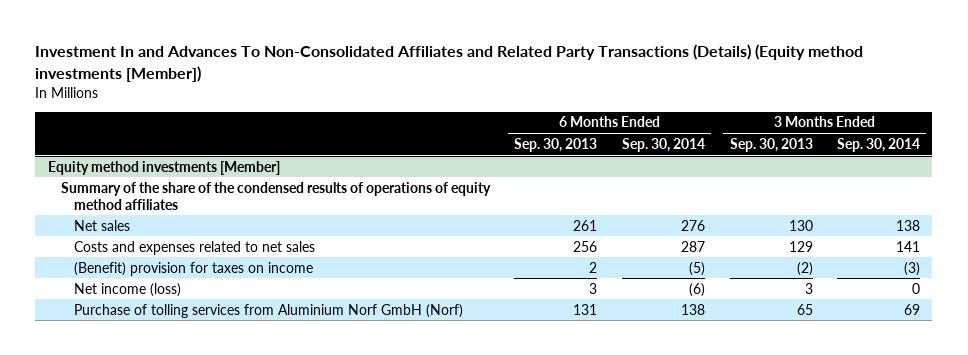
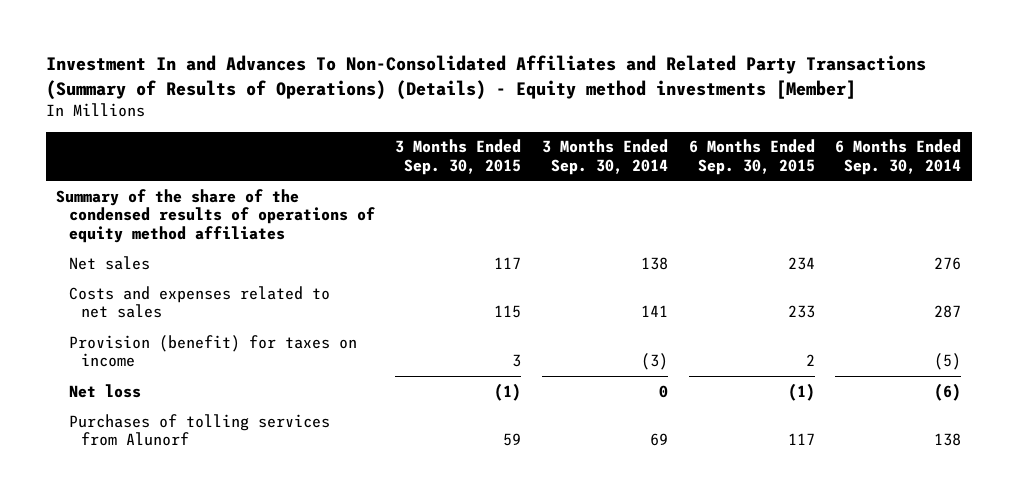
[35,44,864,82] Investment In and Advances To Non-Consolidated Affiliates and Related Party Transactions (Details) (Equity method investments [Member]) -> [45,55,926,100] Investment In and Advances To Non-Consolidated Affiliates and Related Party Transactions (Summary of Results of Operations) (Details) - Equity method investments [Member]
[514,137,598,152] Sep. 30, 2013 -> none
[729,137,813,152] Sep. 30, 2013 -> none
none -> [395,139,522,175] 3 Months Ended Sep. 30, 2015
none -> [688,139,815,175] 6 Months Ended Sep. 30, 2015
[47,160,280,175] Equity method investments [Member] -> none
[73,261,313,276] (Benefit) provision for taxes on income -> [68,334,357,368] Provision (benefit) for taxes on income
[73,282,181,297] Net income (loss) -> [68,383,141,398] Net loss
[73,303,463,318] Purchase of tolling services from Aluminium Norf GmbH (Norf) -> [68,413,330,447] Purchases of tolling services from Alunorf

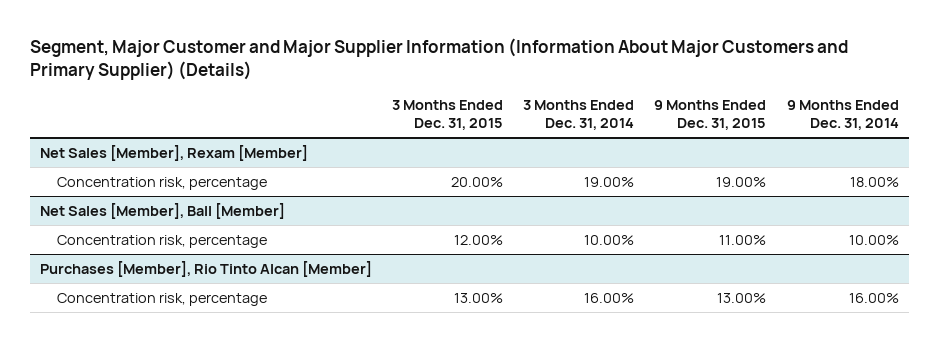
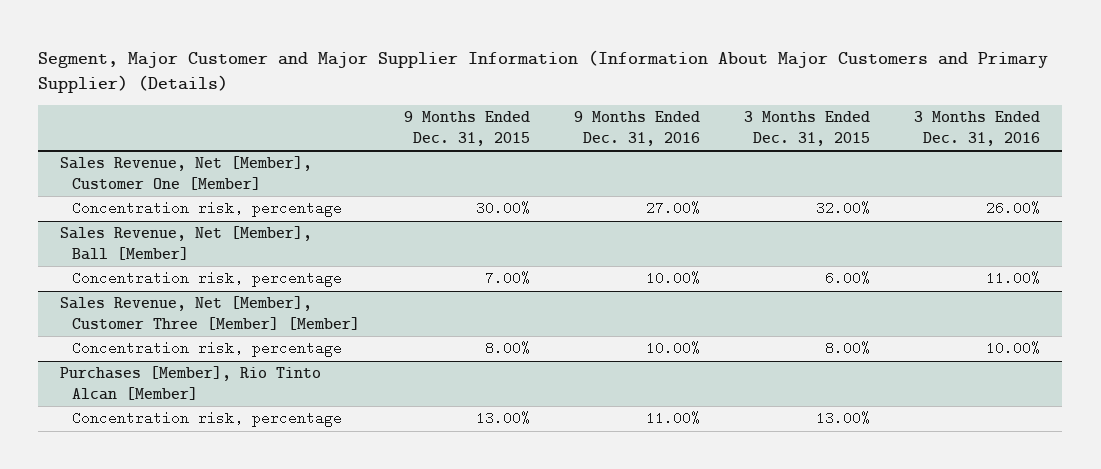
[523,100,635,131] 3 Months Ended Dec. 31, 2014 -> none
[786,100,899,131] 9 Months Ended Dec. 31, 2014 -> none
none -> [574,111,701,146] 9 Months Ended Dec. 31, 2016
none -> [914,111,1041,146] 3 Months Ended Dec. 31, 2016
[40,144,309,161] Net Sales [Member], Rexam [Member] -> none
none -> [60,156,313,190] Sales Revenue, Net [Member], Customer One [Member]
[451,176,504,187] 20.00% -> [816,201,871,216] 32.00%
[716,176,767,187] 19.00% -> [476,201,531,216] 30.00%
[40,202,286,219] Net Sales [Member], Ball [Member] -> [60,226,313,260] Sales Revenue, Net [Member], Ball [Member]
[454,234,504,245] 12.00% -> [825,271,871,286] 6.00%
[719,234,767,245] 11.00% -> [485,271,531,286] 7.00%
none -> [60,296,361,330] Sales Revenue, Net [Member], Customer Three [Member] [Member]
none -> [72,341,343,358] Concentration risk, percentage

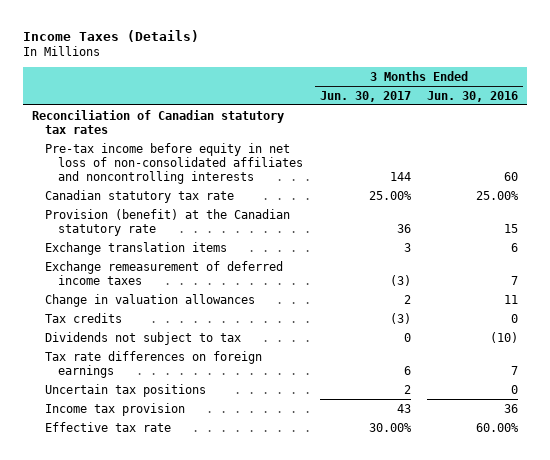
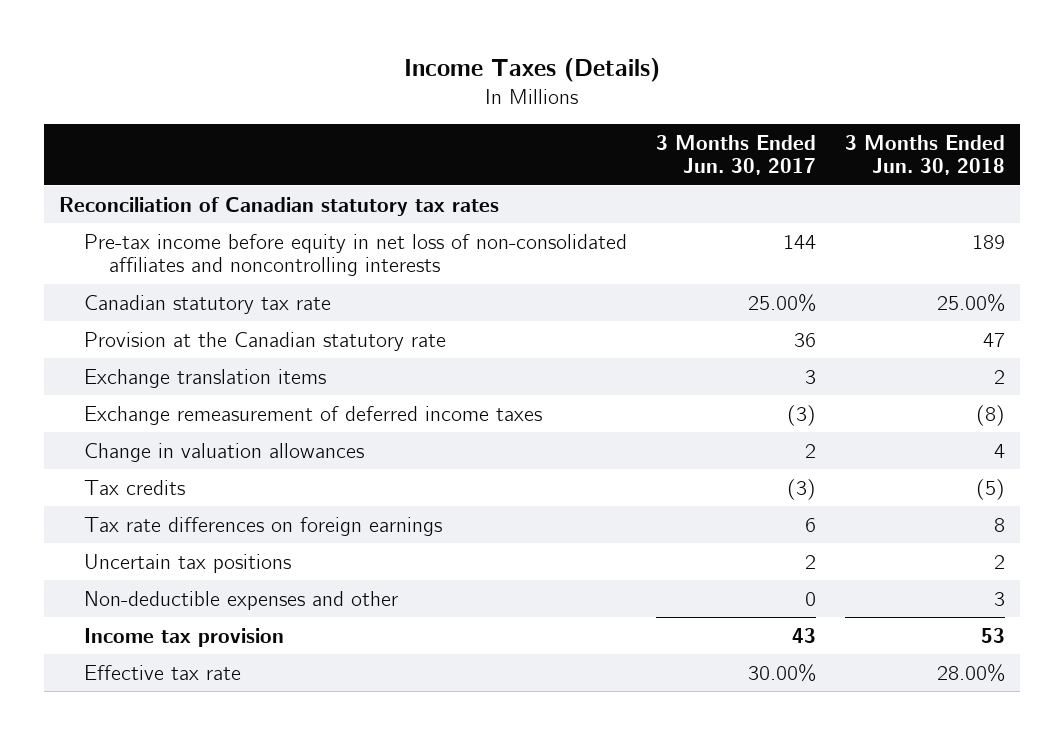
[427,90,519,102] Jun. 30, 2016 -> none
none -> [845,134,1006,176] 3 Months Ended Jun. 30, 2018
[44,208,290,236] Provision (benefit) at the Canadian statutory rate -> [83,331,446,351] Provision at the Canadian statutory rate
[44,331,241,345] Dividends not subject to tax -> none
none -> [83,590,398,610] Non-deductible expenses and other

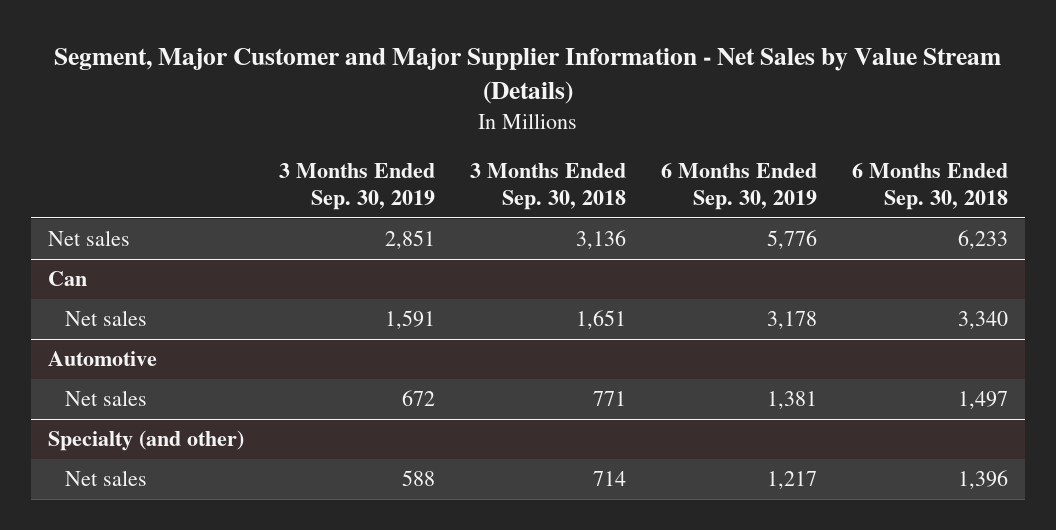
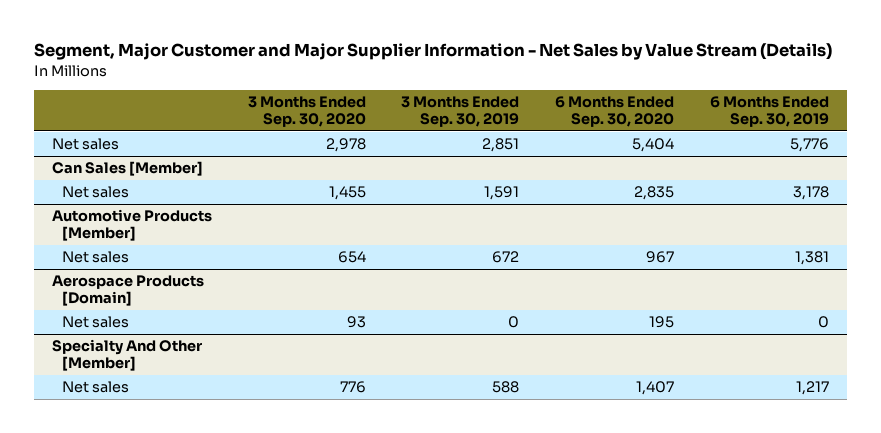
[469,163,626,210] 3 Months Ended Sep. 30, 2018 -> none
[851,163,1008,210] 6 Months Ended Sep. 30, 2018 -> none
none -> [247,96,366,128] 3 Months Ended Sep. 30, 2020
none -> [555,96,675,128] 6 Months Ended Sep. 30, 2020
[48,271,88,287] Can -> [52,161,204,177] Can Sales [Member]
[48,351,158,367] Automotive -> [52,209,213,242] Automotive Products [Member]
none -> [52,275,205,307] Aerospace Products [Domain]
none -> [62,316,130,329] Net sales
[48,430,245,452] Specialty (and other) -> [52,339,203,372] Specialty And Other [Member]

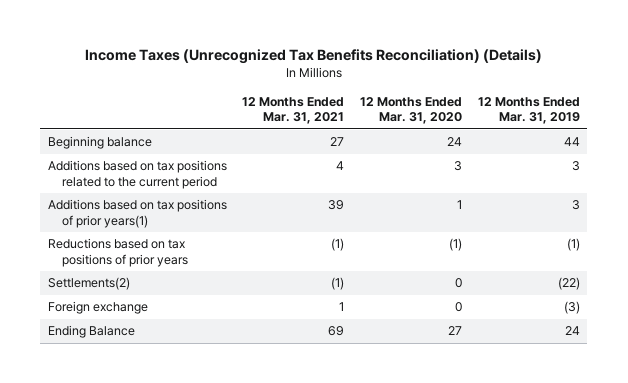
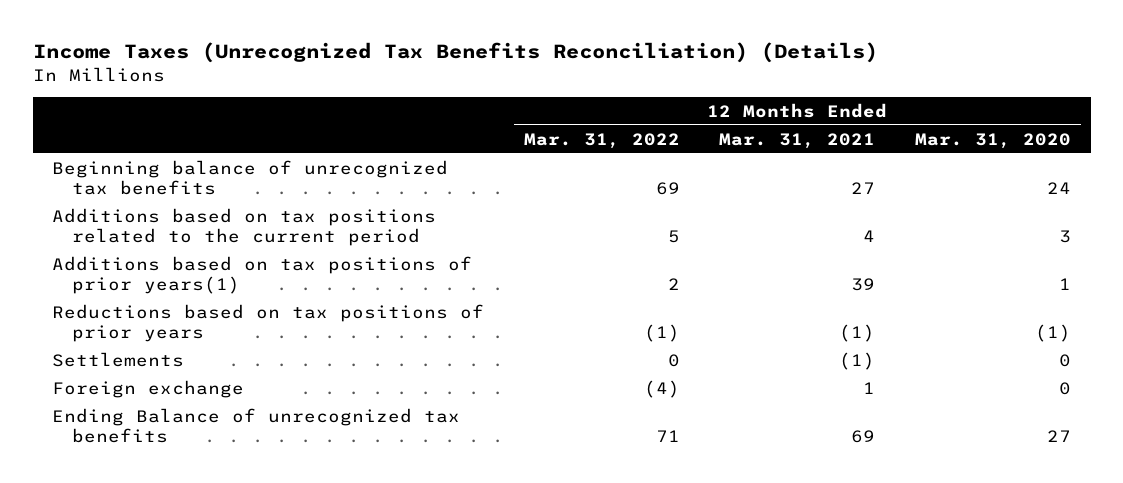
[477,97,580,125] 12 Months Ended Mar. 31, 2019 -> none
none -> [523,132,680,149] Mar. 31, 2022
[47,136,152,150] Beginning balance -> [52,159,449,195] Beginning balance of unrecognized tax benefits
[47,277,130,291] Settlements(2) -> [52,351,185,367] Settlements
[47,325,135,339] Ending Balance -> [52,407,461,443] Ending Balance of unrecognized tax benefits

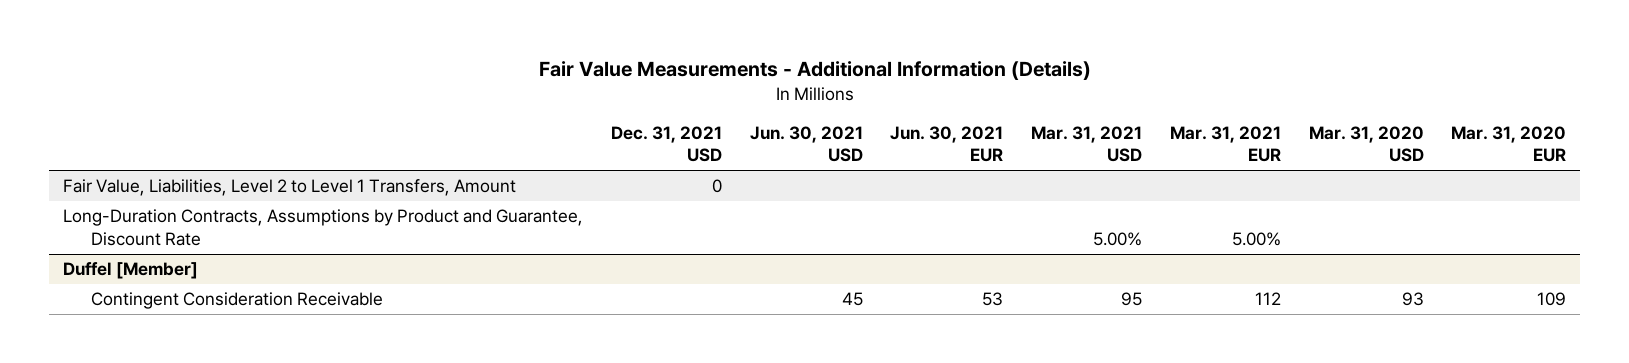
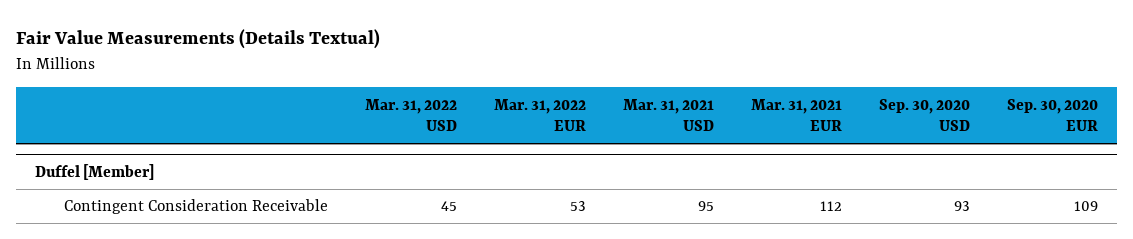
[538,61,1091,81] Fair Value Measurements - Additional Information (Details) -> [16,29,381,50] Fair Value Measurements (Details Textual)
[610,125,722,163] Dec. 31, 2021 USD -> none
[749,125,863,163] Jun. 30, 2021 USD -> none
[890,125,1004,163] Jun. 30, 2021 EUR -> none
[1308,125,1424,163] Mar. 31, 2020 USD -> none
[1451,125,1567,163] Mar. 31, 2020 EUR -> none
none -> [364,98,457,132] Mar. 31, 2022 USD
none -> [493,98,586,132] Mar. 31, 2022 EUR
none -> [879,98,971,132] Sep. 30, 2020 USD
none -> [1007,98,1099,132] Sep. 30, 2020 EUR
[63,179,517,197] Fair Value, Liabilities, Level 2 to Level 1 Transfers, Amount -> none
[63,209,584,246] Long-Duration Contracts, Assumptions by Product and Guarantee, Discount Rate -> none

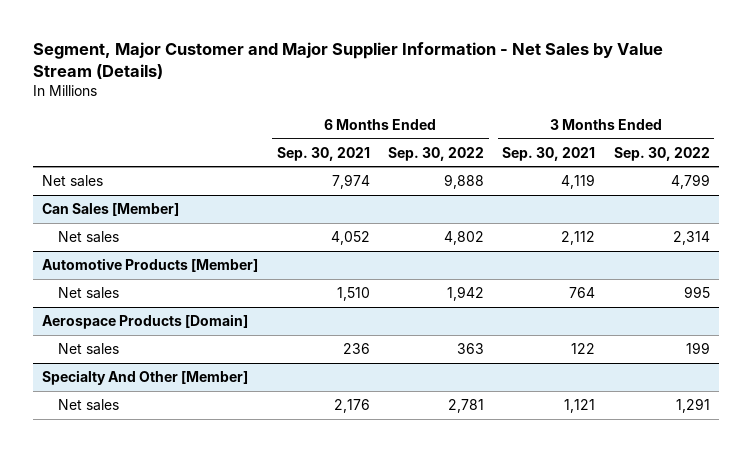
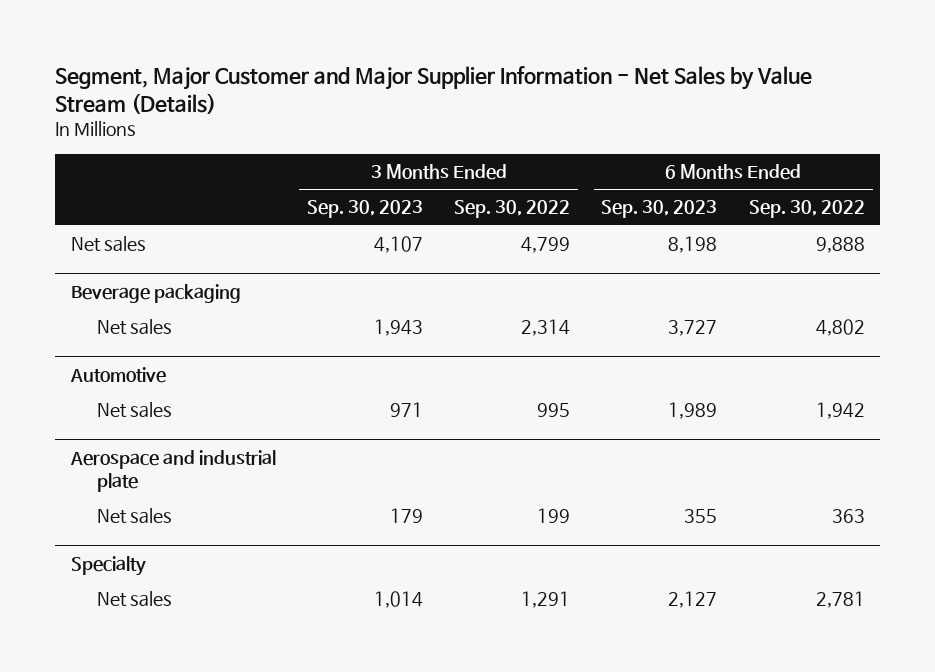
[276,146,370,161] Sep. 30, 2021 -> none
[502,146,596,161] Sep. 30, 2021 -> none
none -> [306,200,423,219] Sep. 30, 2023
none -> [601,200,718,219] Sep. 30, 2023
[42,203,180,217] Can Sales [Member] -> none
none -> [70,283,241,303] Beverage packaging
[42,258,259,273] Automotive Products [Member] -> [69,366,166,383] Automotive
[42,314,249,330] Aerospace Products [Domain] -> [69,449,276,492] Aerospace and industrial plate
[42,370,249,386] Specialty And Other [Member] -> [70,555,146,576] Specialty

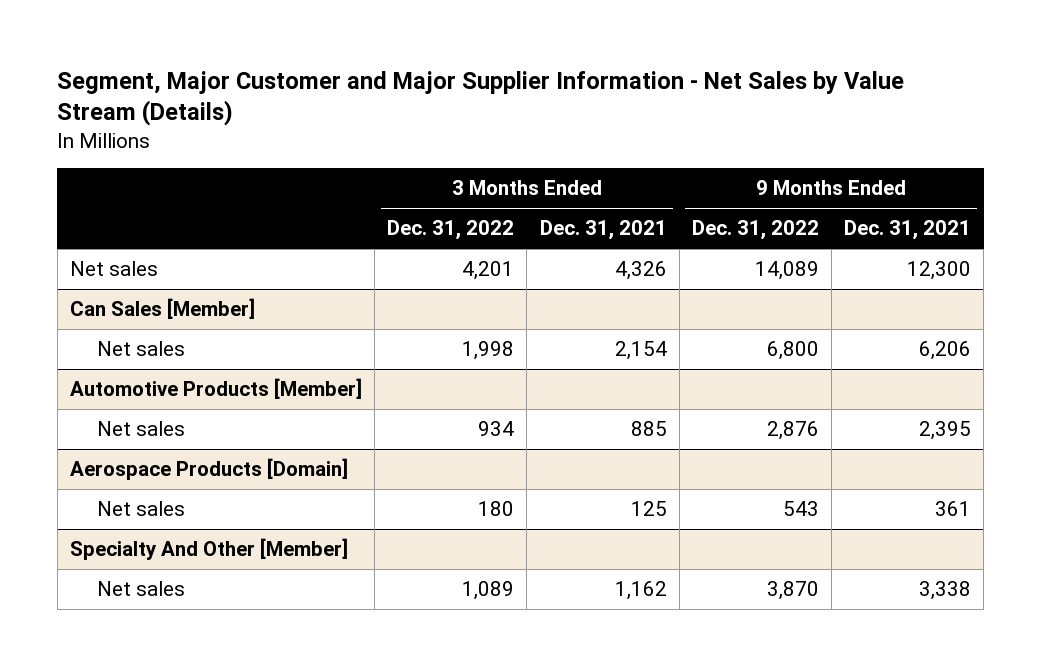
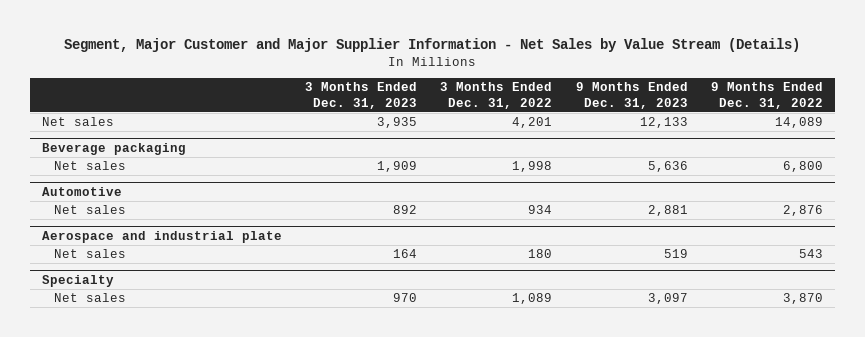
[539,220,667,241] Dec. 31, 2021 -> none
[844,220,972,241] Dec. 31, 2021 -> none
none -> [305,82,418,109] 3 Months Ended Dec. 31, 2023
none -> [575,82,688,109] 9 Months Ended Dec. 31, 2023
[69,298,255,320] Can Sales [Member] -> none
none -> [41,142,186,155] Beverage packaging
[69,378,362,400] Automotive Products [Member] -> [41,186,122,196] Automotive
[69,458,348,481] Aerospace Products [Domain] -> [41,230,282,243] Aerospace and industrial plate
[69,538,348,561] Specialty And Other [Member] -> [41,274,114,287] Specialty

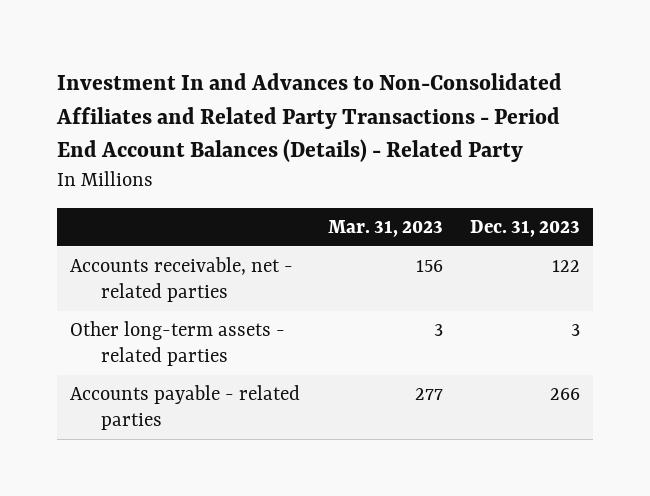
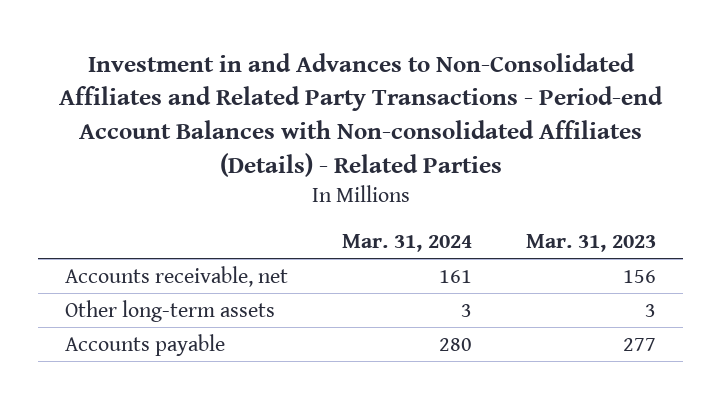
[55,73,562,163] Investment In and Advances to Non-Consolidated Affiliates and Related Party Transactions - Period End Account Balances (Details) - Related Party -> [58,52,663,177] Investment in and Advances to Non-Consolidated Affiliates and Related Party Transactions - Period-end Account Balances with Non-consolidated Affiliates (Details) - Related Parties
[469,219,580,237] Dec. 31, 2023 -> none
none -> [342,233,473,252] Mar. 31, 2024
[70,257,294,302] Accounts receivable, net - related parties -> [65,265,289,287] Accounts receivable, net
[70,321,286,366] Other long-term assets - related parties -> [65,299,276,322] Other long-term assets
[70,385,301,430] Accounts payable - related parties -> [65,333,226,356] Accounts payable

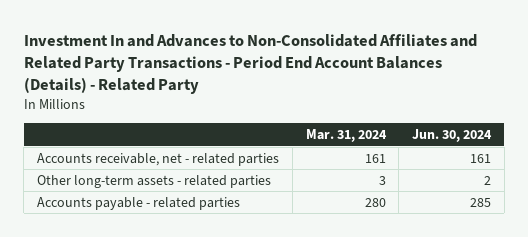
[58,52,663,177] Investment in and Advances to Non-Consolidated Affiliates and Related Party Transactions - Period-end Account Balances with Non-consolidated Affiliates (Details) - Related Parties -> [23,33,477,94] Investment In and Advances to Non-Consolidated Affiliates and Related Party Transactions - Period End Account Balances (Details) - Related Party
[526,233,657,252] Mar. 31, 2023 -> none
none -> [412,129,493,143] Jun. 30, 2024
[65,265,289,287] Accounts receivable, net -> [36,152,279,166] Accounts receivable, net - related parties
[65,299,276,322] Other long-term assets -> [36,174,271,188] Other long-term assets - related parties
[65,333,226,356] Accounts payable -> [36,196,240,210] Accounts payable - related parties

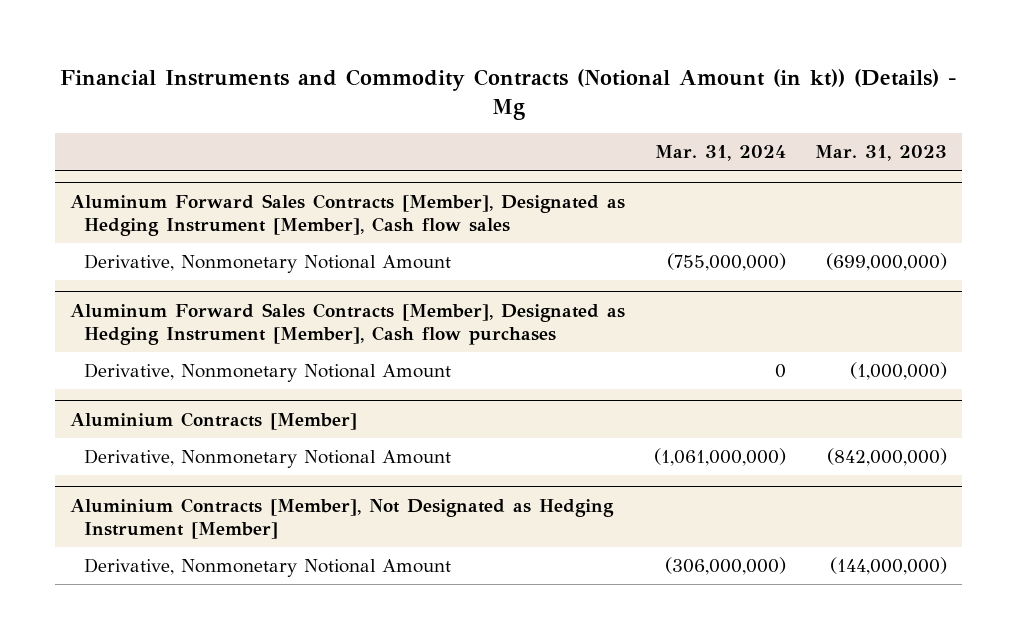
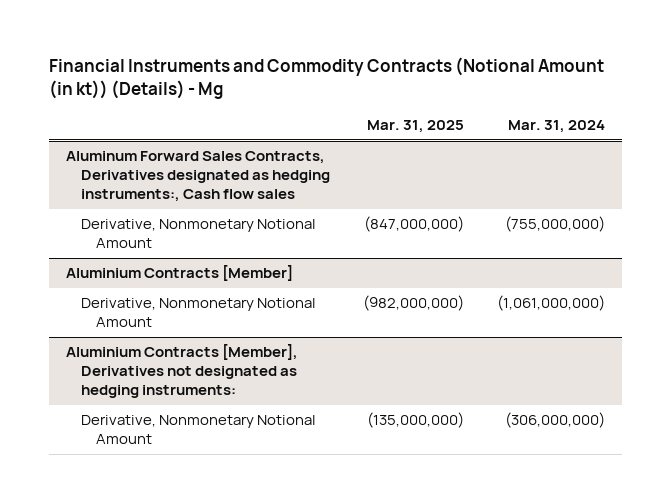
[815,145,948,162] Mar. 31, 2023 -> none
none -> [367,120,465,134] Mar. 31, 2025
[69,193,625,237] Aluminum Forward Sales Contracts [Member], Designated as Hedging Instrument [Member], Cash flow sales -> [65,151,330,203] Aluminum Forward Sales Contracts, Derivatives designated as hedging instruments:, Cash flow sales
[69,302,625,346] Aluminum Forward Sales Contracts [Member], Designated as Hedging Instrument [Member], Cash flow purchases -> none
[83,363,451,383] Derivative, Nonmonetary Notional Amount -> none
[69,497,614,540] Aluminium Contracts [Member], Not Designated as Hedging Instrument [Member] -> [65,344,298,399] Aluminium Contracts [Member], Derivatives not designated as hedging instruments:

